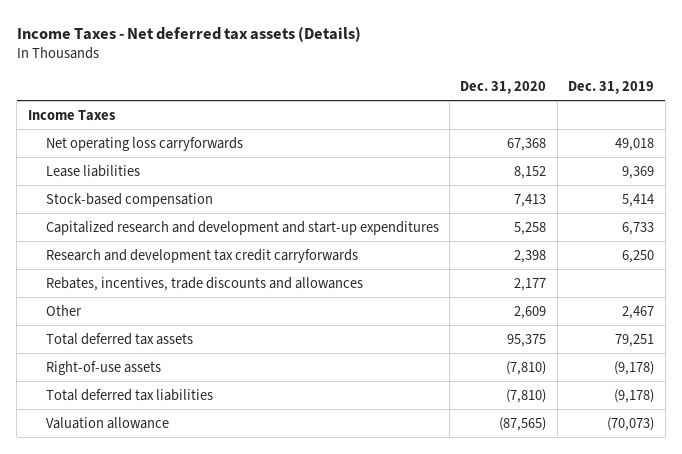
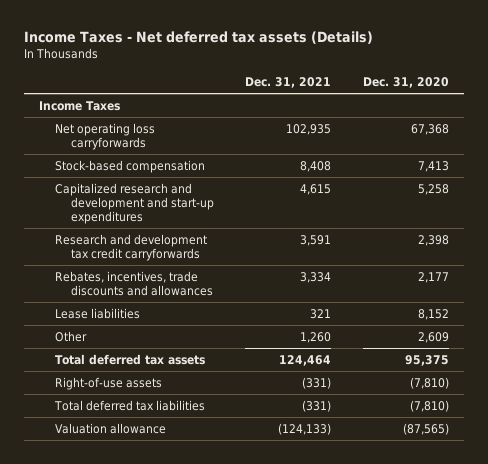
[568,81,655,95] Dec. 31, 2019 -> none
none -> [245,76,332,88] Dec. 31, 2021
[45,164,140,177] Lease liabilities -> [55,308,141,320] Lease liabilities

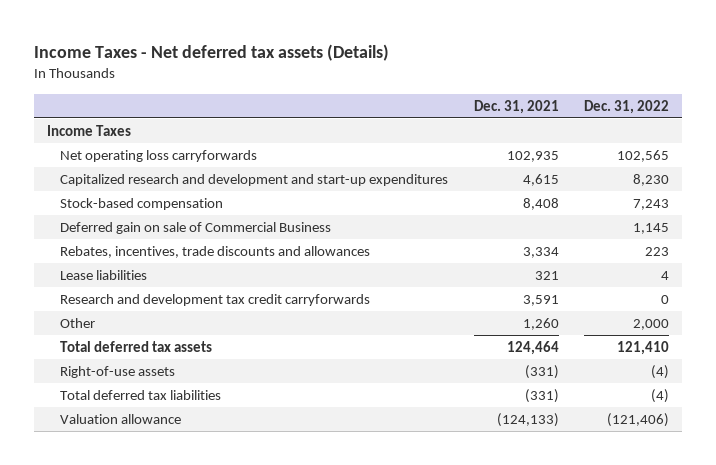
[362,76,449,88] Dec. 31, 2020 -> none
none -> [584,99,670,114] Dec. 31, 2022
[55,160,206,174] Stock-based compensation -> [60,198,224,211] Stock-based compensation
none -> [60,222,332,235] Deferred gain on sale of Commercial Business
[55,234,208,262] Research and development tax credit carryforwards -> [60,294,371,307] Research and development tax credit carryforwards

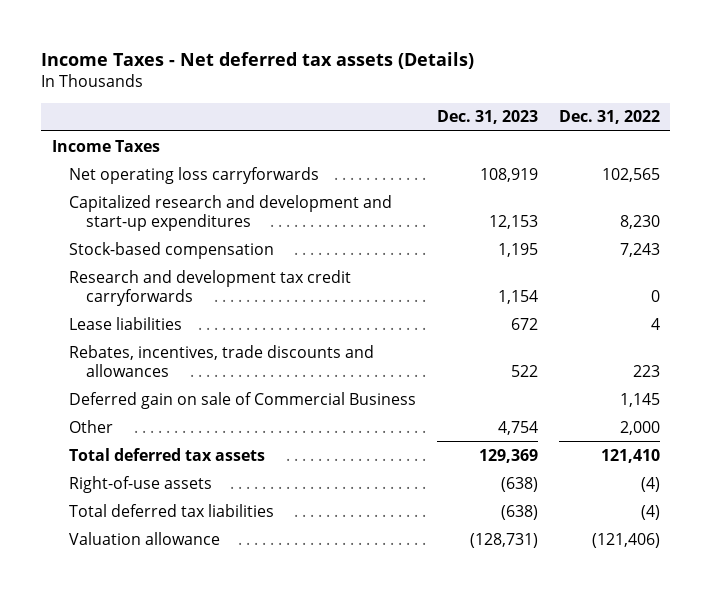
[473,99,559,114] Dec. 31, 2021 -> none
none -> [436,110,538,125] Dec. 31, 2023
[60,270,148,281] Lease liabilities -> [69,316,183,330] Lease liabilities
[60,246,371,259] Rebates, incentives, trade discounts and allowances -> [69,344,375,377] Rebates, incentives, trade discounts and allowances
[60,222,332,235] Deferred gain on sale of Commercial Business -> [69,391,417,409] Deferred gain on sale of Commercial Business

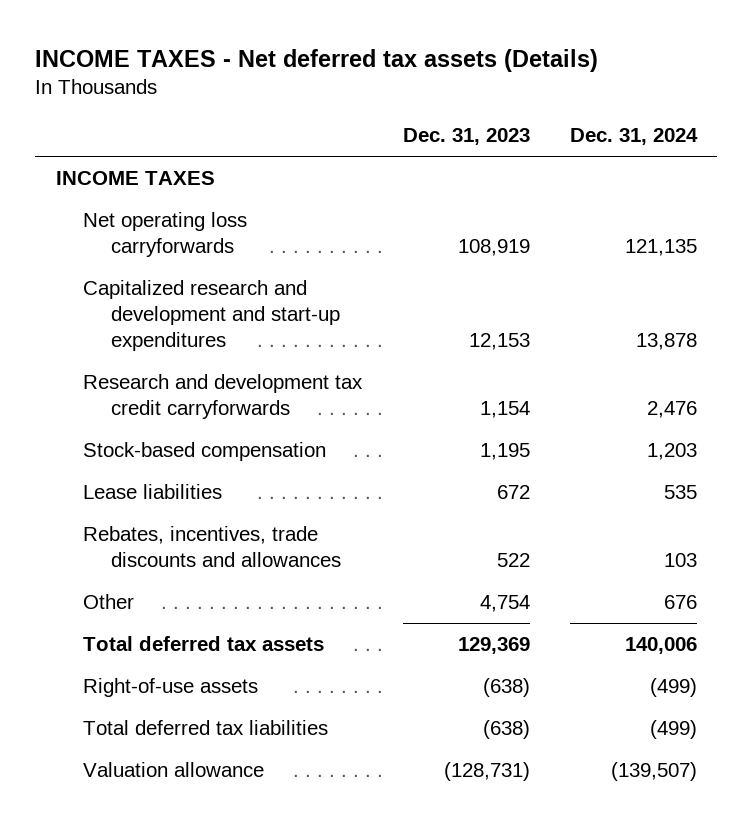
[41,51,475,69] Income Taxes - Net deferred tax assets (Details) -> [35,48,599,72] INCOME TAXES - Net deferred tax assets (Details)
[558,110,660,125] Dec. 31, 2022 -> none
none -> [570,128,699,146] Dec. 31, 2024
[51,139,160,152] Income Taxes -> [55,170,215,185] INCOME TAXES
[69,241,275,259] Stock-based compensation -> [83,441,327,461] Stock-based compensation
[69,391,417,409] Deferred gain on sale of Commercial Business -> none

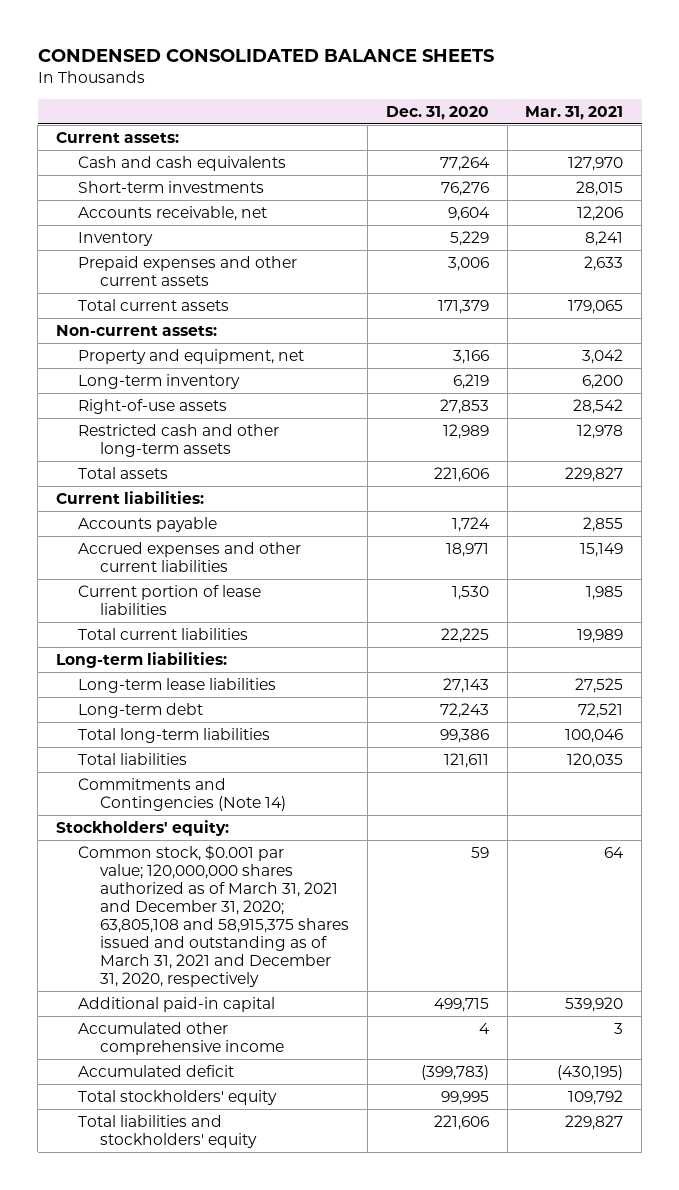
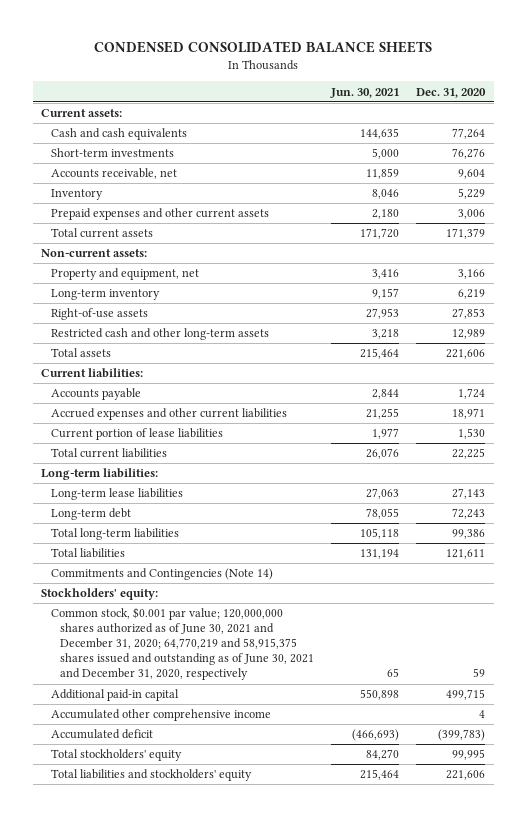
[525,105,624,120] Mar. 31, 2021 -> none
none -> [330,87,400,98] Jun. 30, 2021
[78,845,350,988] Common stock, $0.001 par value; 120,000,000 shares authorized as of March 31, 2021 and December 31, 2020; 63,805,108 and 58,915,375 shares issued and outstanding as of March 31, 2021 and December 31, 2020, respectively -> [50,607,315,681] Common stock, $0.001 par value; 120,000,000 shares authorized as of June 30, 2021 and December 31, 2020; 64,770,219 and 58,915,375 shares issued and outstanding as of June 30, 2021 and December 31, 2020, respectively

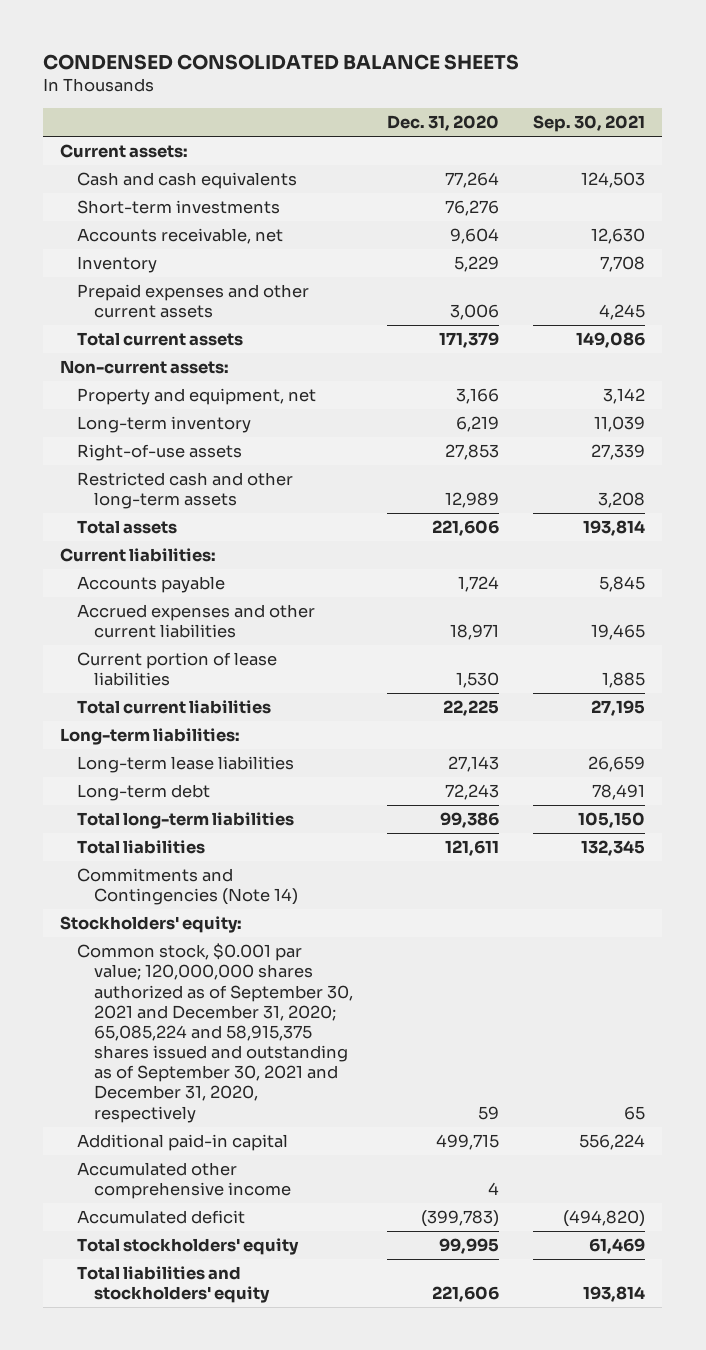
[330,87,400,98] Jun. 30, 2021 -> none
none -> [533,115,646,133] Sep. 30, 2021
[50,607,315,681] Common stock, $0.001 par value; 120,000,000 shares authorized as of June 30, 2021 and December 31, 2020; 64,770,219 and 58,915,375 shares issued and outstanding as of June 30, 2021 and December 31, 2020, respectively -> [76,943,353,1123] Common stock, $0.001 par value; 120,000,000 shares authorized as of September 30, 2021 and December 31, 2020; 65,085,224 and 58,915,375 shares issued and outstanding as of September 30, 2021 and December 31, 2020, respectively

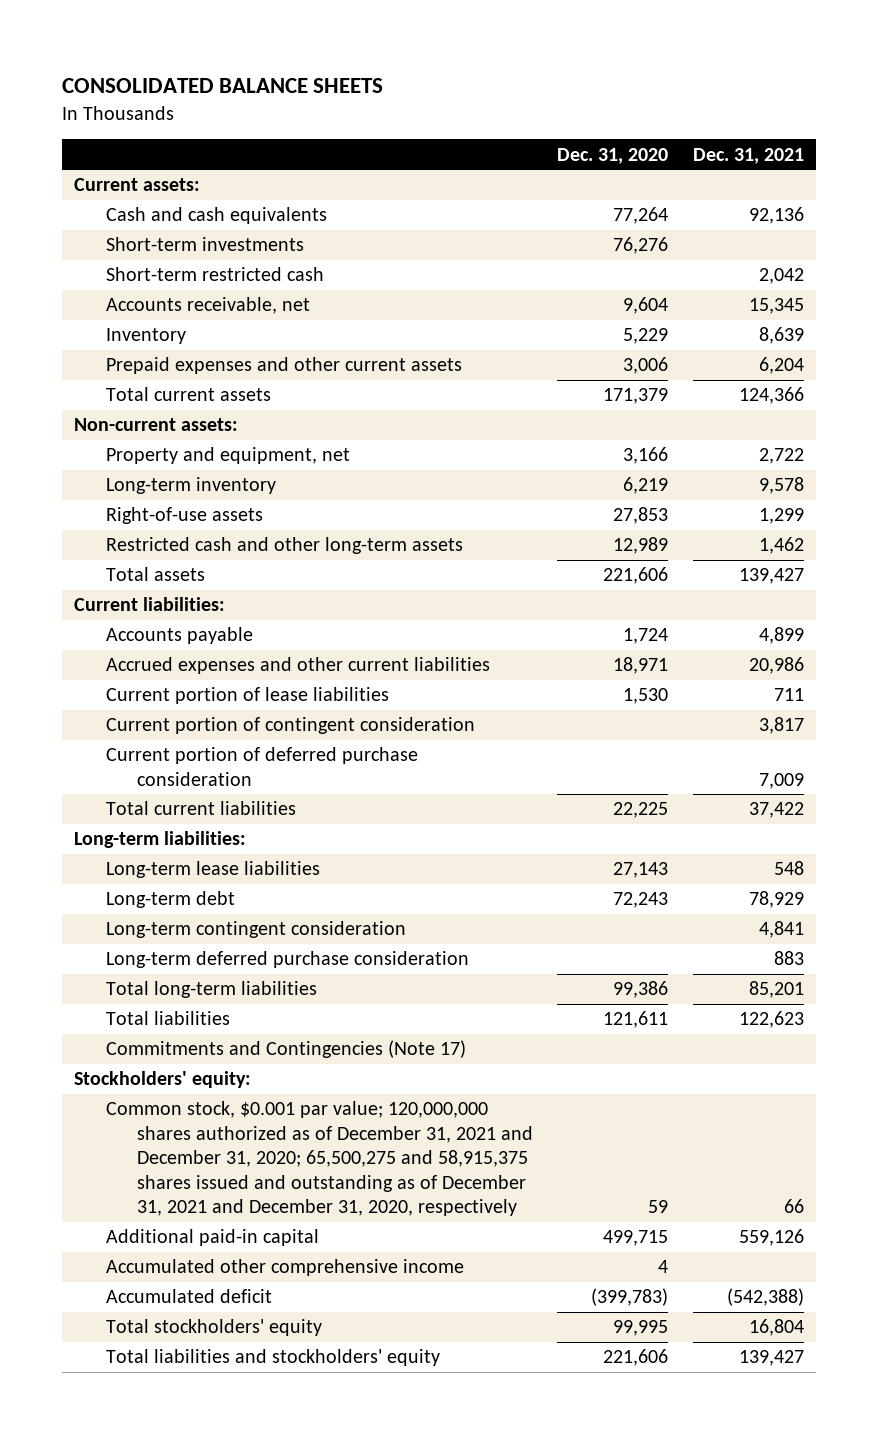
[43,53,520,70] CONDENSED CONSOLIDATED BALANCE SHEETS -> [62,77,384,93] CONSOLIDATED BALANCE SHEETS
[533,115,646,133] Sep. 30, 2021 -> none
none -> [692,147,804,164] Dec. 31, 2021
none -> [105,267,324,282] Short-term restricted cash
none -> [105,717,475,735] Current portion of contingent consideration
none -> [105,747,418,786] Current portion of deferred purchase consideration
none -> [105,921,406,939] Long-term contingent consideration
none -> [105,951,469,969] Long-term deferred purchase consideration
[76,868,298,906] Commitments and Contingencies (Note 14) -> [105,1040,466,1059] Commitments and Contingencies (Note 17)
[76,943,353,1123] Common stock, $0.001 par value; 120,000,000 shares authorized as of September 30, 2021 and December 31, 2020; 65,085,224 and 58,915,375 shares issued and outstanding as of September 30, 2021 and December 31, 2020, respectively -> [105,1101,534,1217] Common stock, $0.001 par value; 120,000,000 shares authorized as of December 31, 2021 and December 31, 2020; 65,500,275 and 58,915,375 shares issued and outstanding as of December 31, 2021 and December 31, 2020, respectively

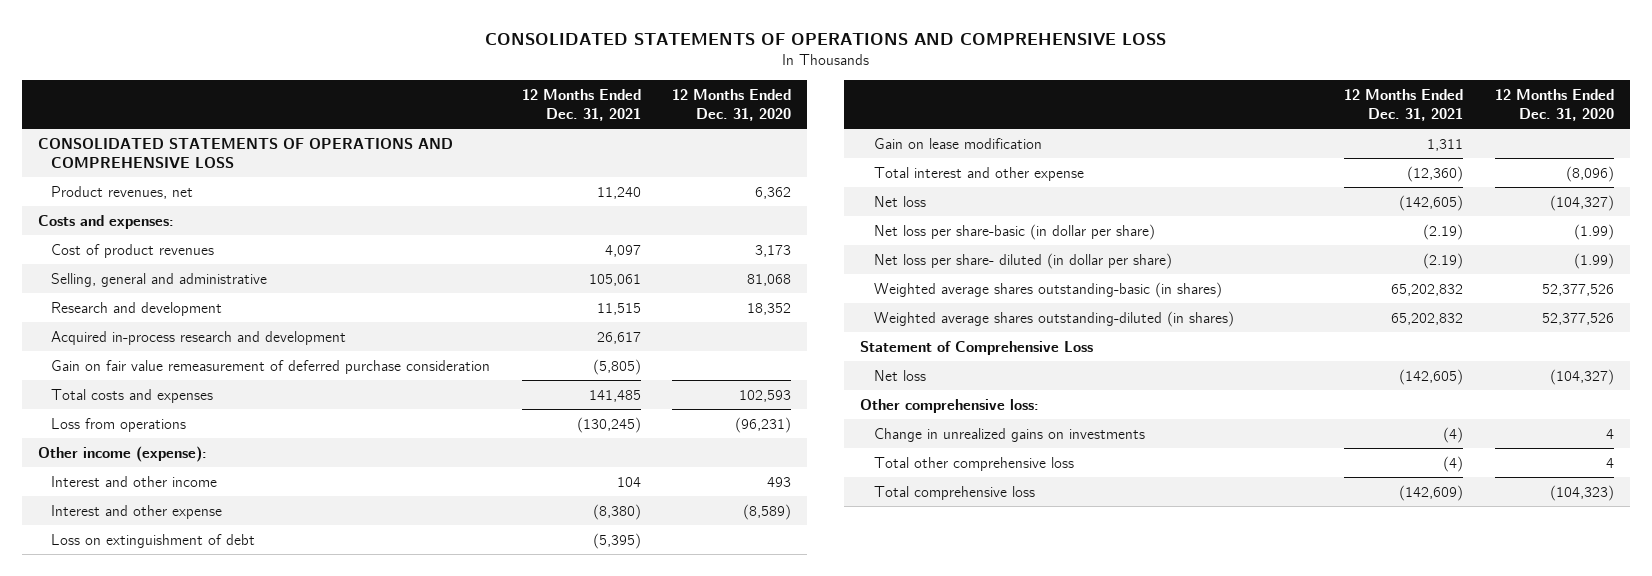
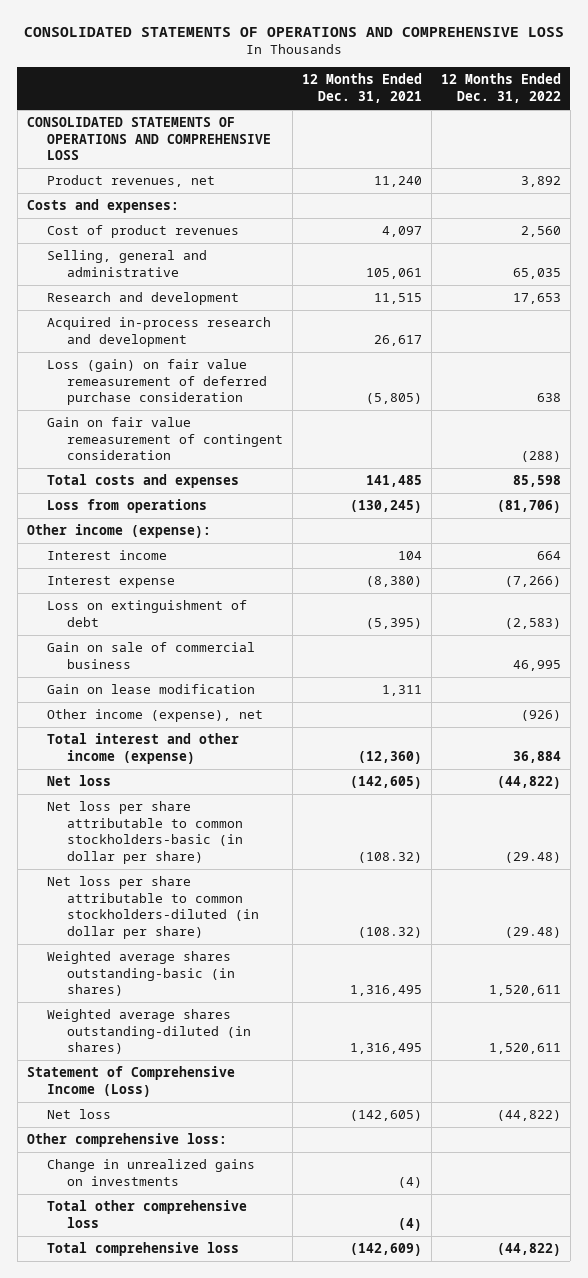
[672,88,792,121] 12 Months Ended Dec. 31, 2020 -> none
none -> [441,73,562,104] 12 Months Ended Dec. 31, 2022
[51,359,491,374] Gain on fair value remeasurement of deferred purchase consideration -> [46,359,268,406] Loss (gain) on fair value remeasurement of deferred purchase consideration
none -> [46,417,284,461] Gain on fair value remeasurement of contingent consideration
[51,475,218,487] Interest and other income -> [46,550,167,561] Interest income
[51,504,223,519] Interest and other expense -> [46,576,175,589] Interest expense
none -> [46,642,255,669] Gain on sale of commercial business
none -> [46,709,263,723] Other income (expense), net
[873,166,1084,181] Total interest and other expense -> [46,733,239,764] Total interest and other income (expense)
[873,223,1155,240] Net loss per share-basic (in dollar per share) -> [46,801,244,864] Net loss per share attributable to common stockholders-basic (in dollar per share)
[1423,223,1464,240] (2.19) -> [358,851,423,863] (108.32)
[873,252,1172,269] Net loss per share- diluted (in dollar per share) -> [46,876,260,939] Net loss per share attributable to common stockholders-diluted (in dollar per share)
[1423,252,1464,269] (2.19) -> [358,926,423,938] (108.32)
[1391,283,1464,296] 65,202,832 -> [350,985,423,997] 1,316,495
[1391,312,1464,325] 65,202,832 -> [350,1043,423,1055] 1,316,495
[860,340,1094,355] Statement of Comprehensive Loss -> [26,1066,235,1097] Statement of Comprehensive Income (Loss)

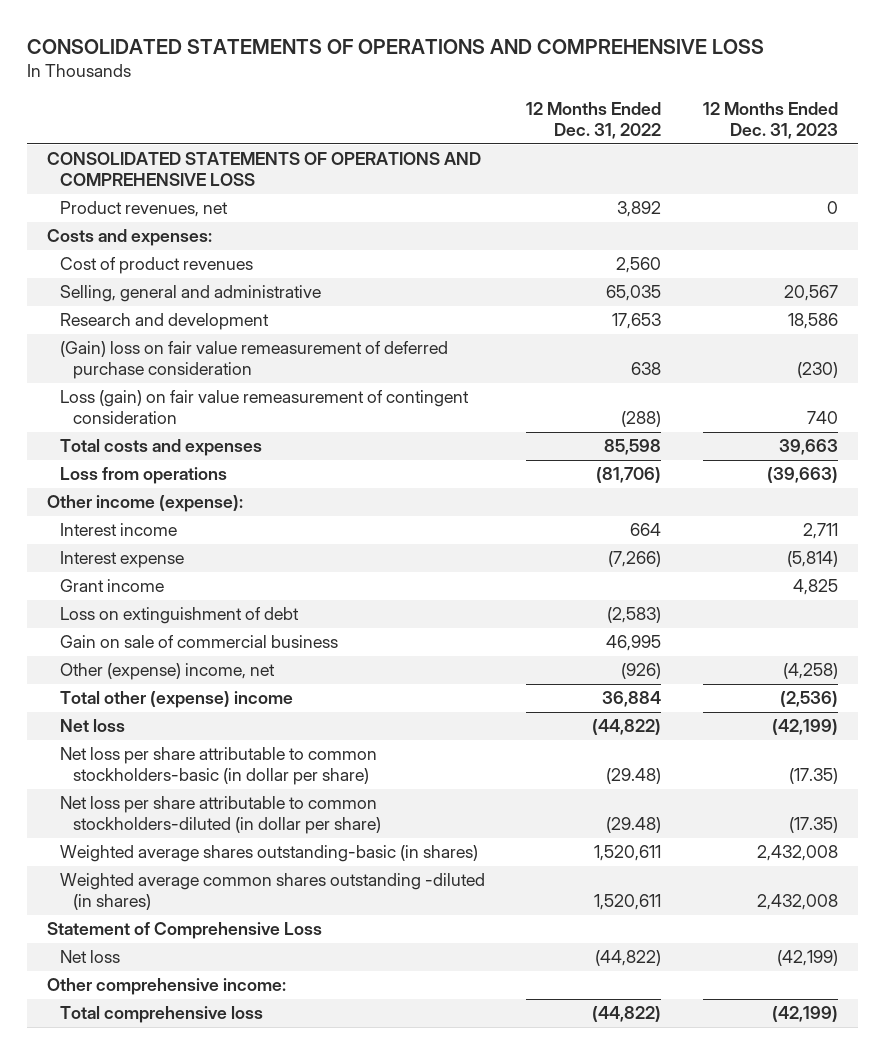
[302,73,423,104] 12 Months Ended Dec. 31, 2021 -> none
none -> [702,102,838,140] 12 Months Ended Dec. 31, 2023
[46,317,271,347] Acquired in-process research and development -> none
[46,359,268,406] Loss (gain) on fair value remeasurement of deferred purchase consideration -> [60,341,449,380] (Gain) loss on fair value remeasurement of deferred purchase consideration
[46,417,284,461] Gain on fair value remeasurement of contingent consideration -> [60,390,470,425] Loss (gain) on fair value remeasurement of contingent consideration
none -> [60,579,165,593] Grant income
[46,684,255,695] Gain on lease modification -> none
[46,709,263,723] Other income (expense), net -> [60,663,276,681] Other (expense) income, net
[46,733,239,764] Total interest and other income (expense) -> [60,691,294,709] Total other (expense) income
[46,1009,252,1055] Weighted average shares outstanding-diluted (in shares) -> [60,873,486,911] Weighted average common shares outstanding -diluted (in shares)
[26,1066,235,1097] Statement of Comprehensive Income (Loss) -> [47,922,323,940] Statement of Comprehensive Loss
[46,1159,255,1186] Change in unrealized gains on investments -> none
[46,1200,247,1228] Total other comprehensive loss -> none
[26,1133,227,1148] Other comprehensive loss: -> [47,978,287,996] Other comprehensive income:

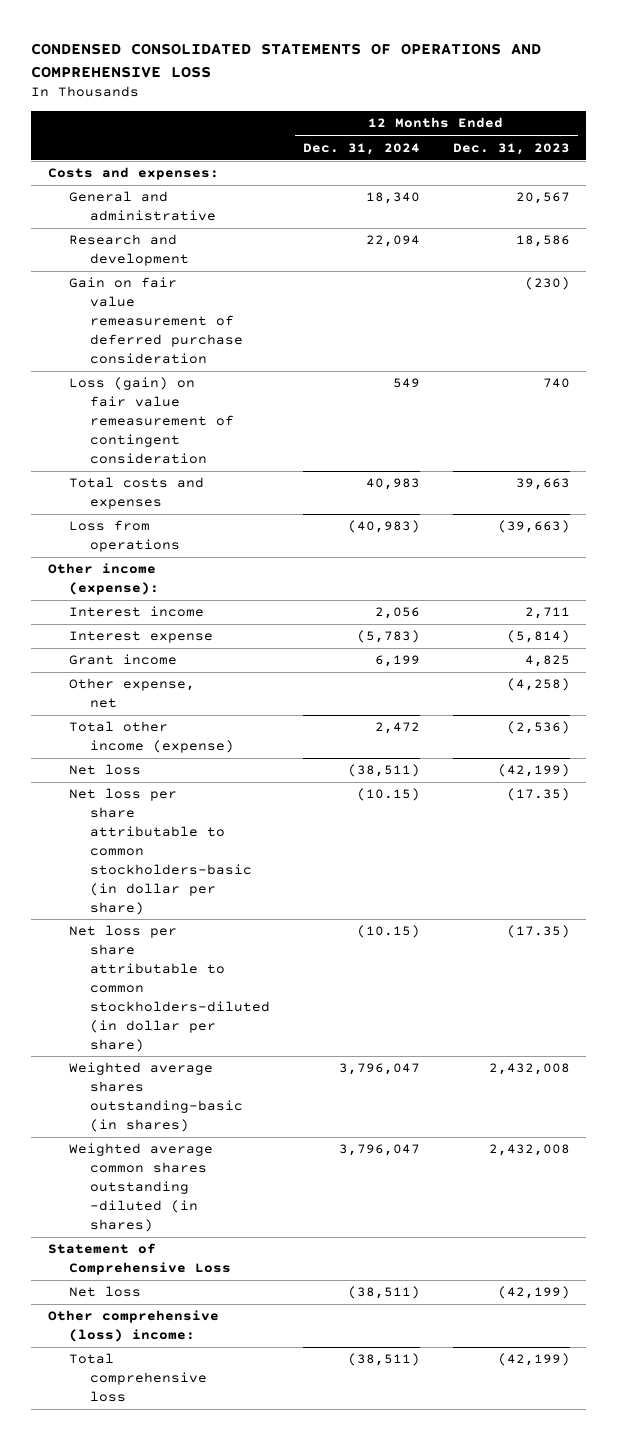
[26,38,764,54] CONSOLIDATED STATEMENTS OF OPERATIONS AND COMPREHENSIVE LOSS -> [31,43,542,78] CONDENSED CONSOLIDATED STATEMENTS OF OPERATIONS AND COMPREHENSIVE LOSS
[526,102,662,140] 12 Months Ended Dec. 31, 2022 -> none
none -> [303,142,421,155] Dec. 31, 2024
[47,152,482,187] CONSOLIDATED STATEMENTS OF OPERATIONS AND COMPREHENSIVE LOSS -> none
[60,201,229,218] Product revenues, net -> none
[60,257,254,275] Cost of product revenues -> none
[60,285,322,303] Selling, general and administrative -> [69,191,217,222] General and administrative
[60,341,449,380] (Gain) loss on fair value remeasurement of deferred purchase consideration -> [69,277,244,364] Gain on fair value remeasurement of deferred purchase consideration
[60,607,300,625] Loss on extinguishment of debt -> none
[60,635,339,649] Gain on sale of commercial business -> none
[60,663,276,681] Other (expense) income, net -> [69,678,196,709] Other expense, net
[60,691,294,709] Total other (expense) income -> [69,721,235,754] Total other income (expense)
[47,978,287,996] Other comprehensive income: -> [47,1310,219,1343] Other comprehensive (loss) income:

